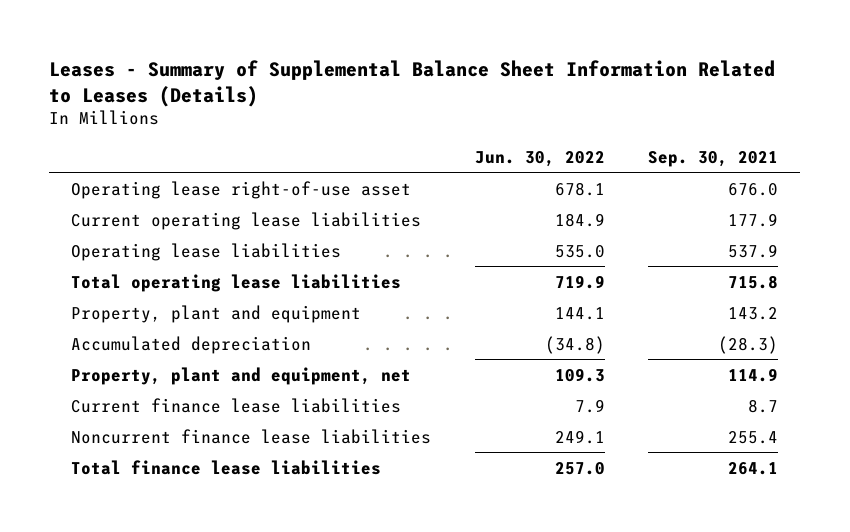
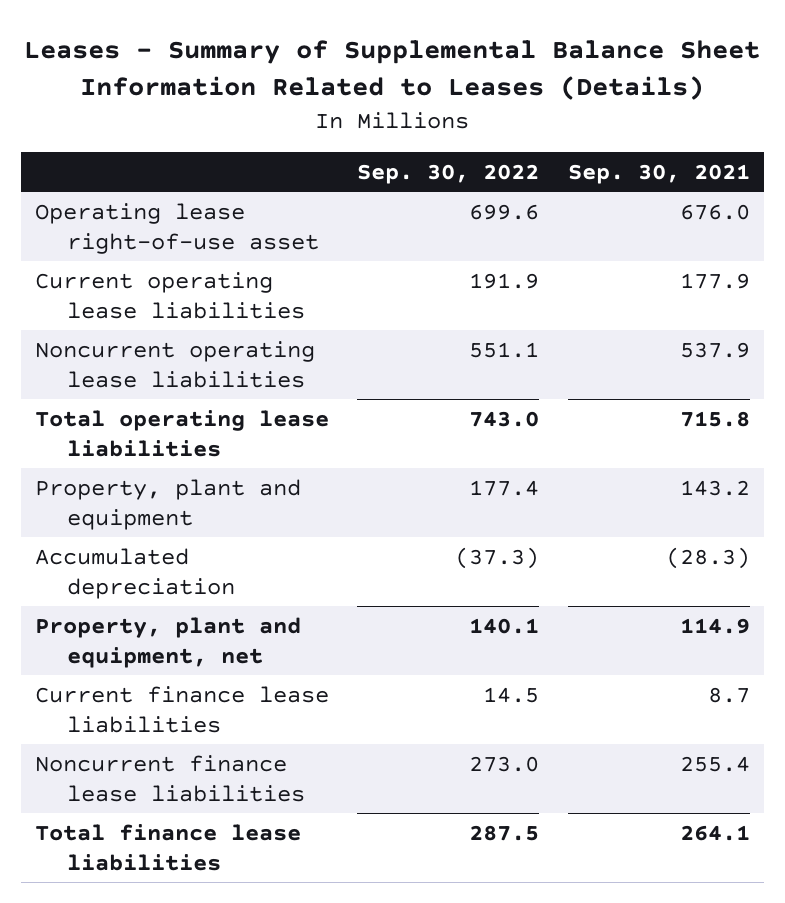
[474,150,605,167] Jun. 30, 2022 -> none
none -> [357,163,540,184] Sep. 30, 2022
[71,242,342,261] Operating lease liabilities -> [34,340,315,388] Noncurrent operating lease liabilities

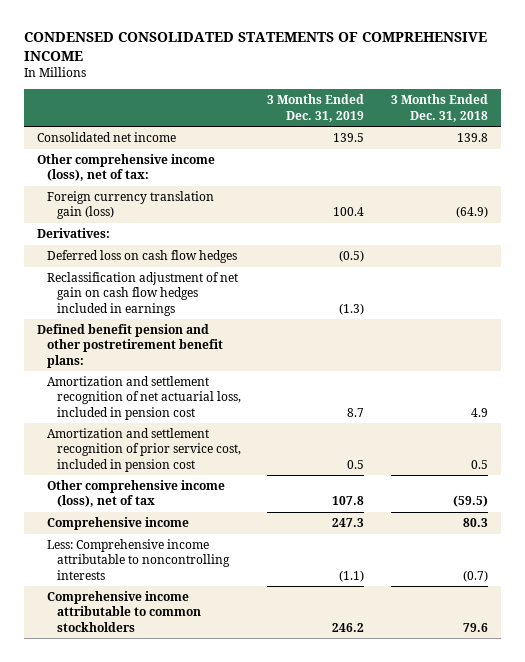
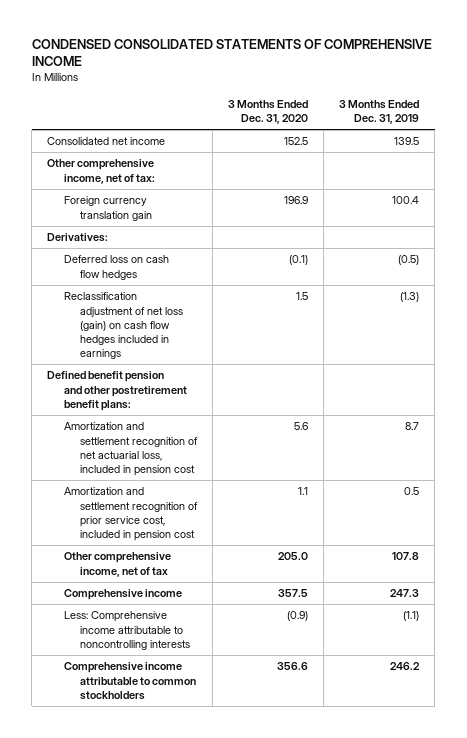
[390,94,488,122] 3 Months Ended Dec. 31, 2018 -> none
none -> [228,99,309,124] 3 Months Ended Dec. 31, 2020
[36,154,215,182] Other comprehensive income (loss), net of tax: -> [47,159,155,184] Other comprehensive income, net of tax:
[46,191,214,220] Foreign currency translation gain (loss) -> [63,196,152,221] Foreign currency translation gain
[46,272,238,316] Reclassification adjustment of net gain on cash flow hedges included in earnings -> [63,292,183,360] Reclassification adjustment of net loss (gain) on cash flow hedges included in earnings
[46,480,225,508] Other comprehensive income (loss), net of tax -> [63,552,171,577] Other comprehensive income, net of tax

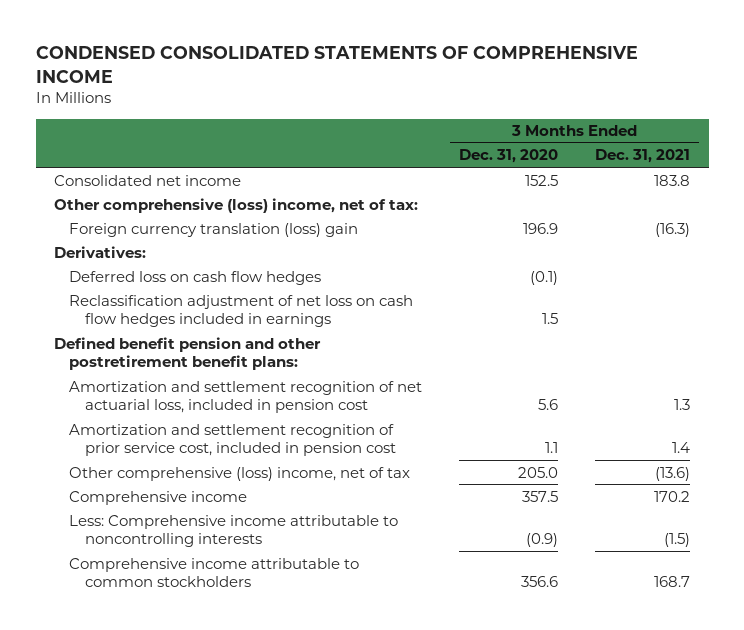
[339,99,420,124] 3 Months Ended Dec. 31, 2019 -> none
none -> [595,149,691,164] Dec. 31, 2021
[47,159,155,184] Other comprehensive income, net of tax: -> [54,197,419,213] Other comprehensive (loss) income, net of tax:
[63,196,152,221] Foreign currency translation gain -> [69,222,359,237] Foreign currency translation (loss) gain
[63,292,183,360] Reclassification adjustment of net loss (gain) on cash flow hedges included in earnings -> [69,294,414,328] Reclassification adjustment of net loss on cash flow hedges included in earnings
[63,552,171,577] Other comprehensive income, net of tax -> [69,466,411,481] Other comprehensive (loss) income, net of tax

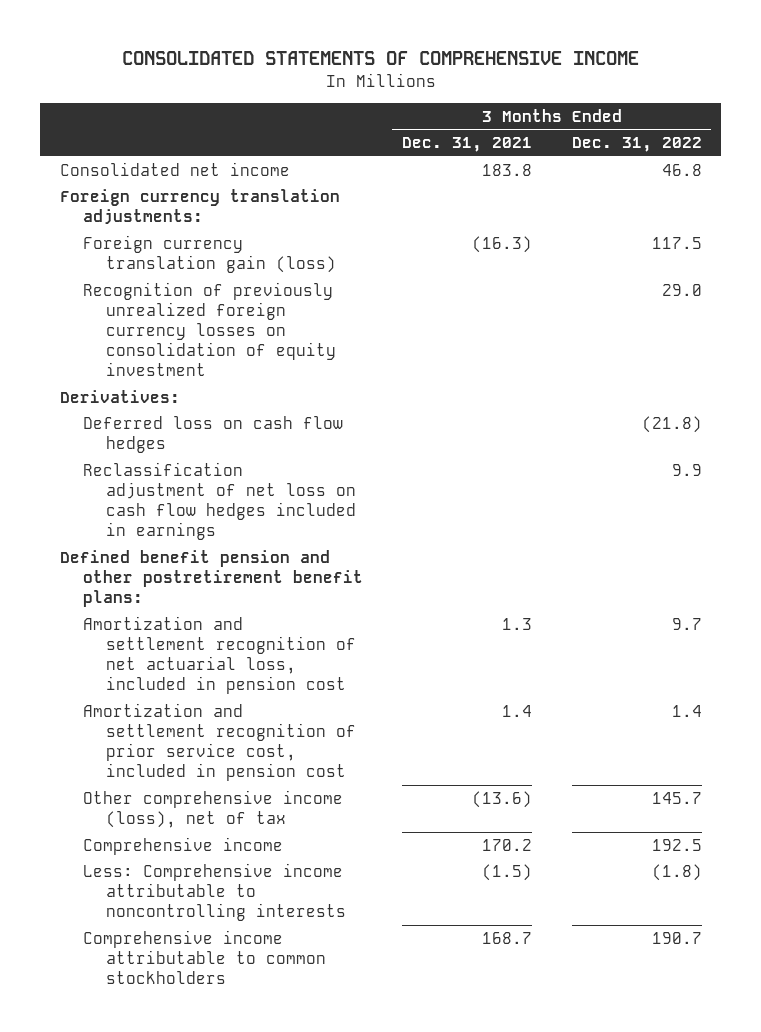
[35,46,638,83] CONDENSED CONSOLIDATED STATEMENTS OF COMPREHENSIVE INCOME -> [121,51,639,66] CONSOLIDATED STATEMENTS OF COMPREHENSIVE INCOME
[459,149,559,164] Dec. 31, 2020 -> none
none -> [571,137,702,153] Dec. 31, 2022
[54,197,419,213] Other comprehensive (loss) income, net of tax: -> none
none -> [59,188,340,224] Foreign currency translation adjustments:
[69,222,359,237] Foreign currency translation (loss) gain -> [82,234,336,273] Foreign currency translation gain (loss)
none -> [82,281,336,377] Recognition of previously unrealized foreign currency losses on consolidation of equity investment
[69,466,411,481] Other comprehensive (loss) income, net of tax -> [82,789,343,828] Other comprehensive income (loss), net of tax

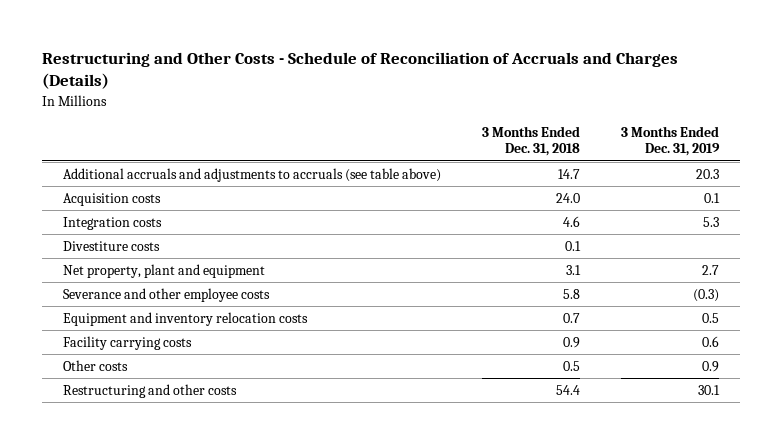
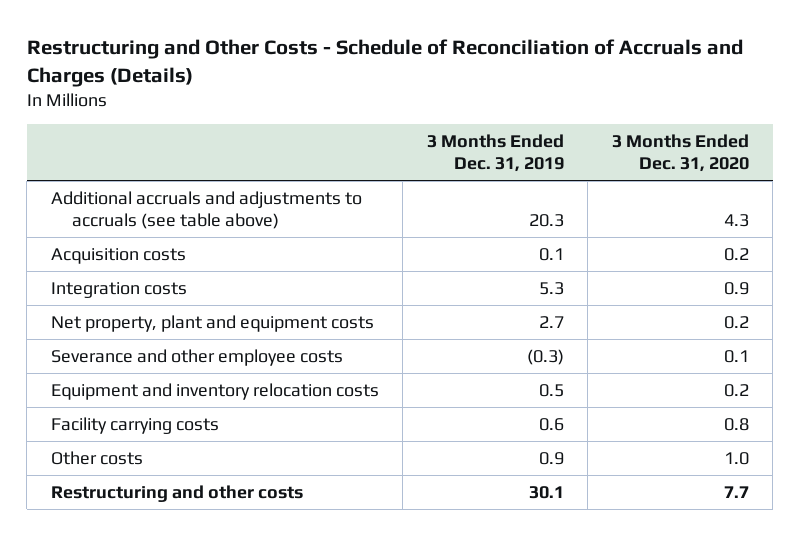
[481,125,580,157] 3 Months Ended Dec. 31, 2018 -> none
none -> [611,134,749,172] 3 Months Ended Dec. 31, 2020
[62,240,160,251] Divestiture costs -> none
[62,263,265,278] Net property, plant and equipment -> [50,314,374,332] Net property, plant and equipment costs

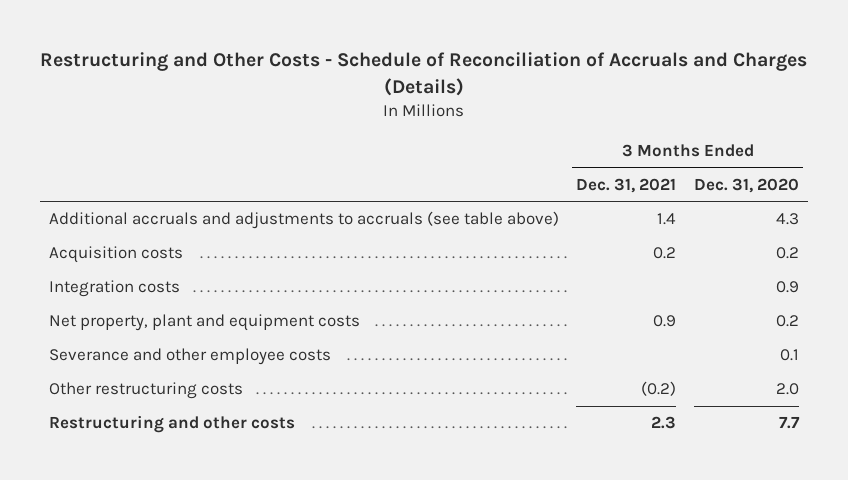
[426,134,564,172] 3 Months Ended Dec. 31, 2019 -> none
none -> [576,177,677,193] Dec. 31, 2021
[50,382,379,400] Equipment and inventory relocation costs -> none
[50,416,219,434] Facility carrying costs -> none
[50,450,143,465] Other costs -> [48,382,243,400] Other restructuring costs
[723,451,749,465] 1.0 -> [775,383,799,396] 2.0

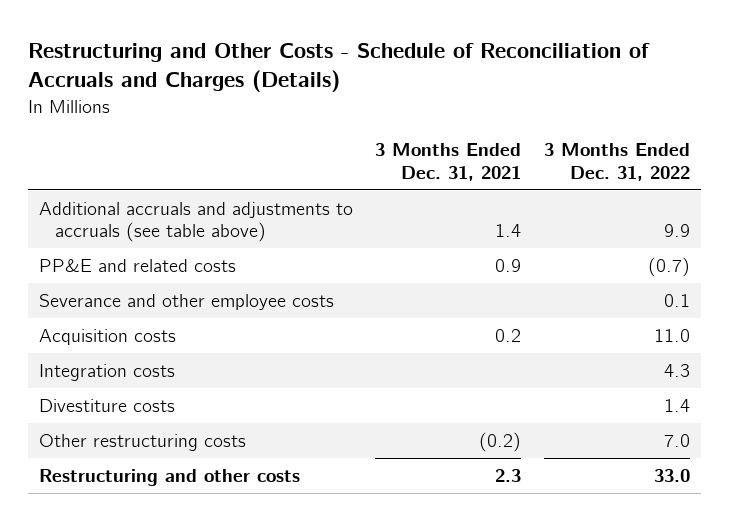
[693,177,799,193] Dec. 31, 2020 -> none
none -> [543,143,690,181] 3 Months Ended Dec. 31, 2022
none -> [39,259,237,273] PP&E and related costs
[48,348,331,366] Severance and other employee costs -> [39,294,335,311] Severance and other employee costs
[48,314,360,332] Net property, plant and equipment costs -> none
none -> [39,399,176,413] Divestiture costs

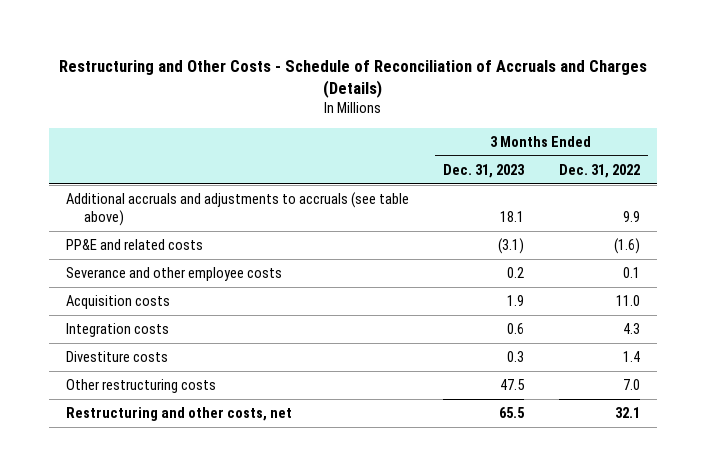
[375,143,522,181] 3 Months Ended Dec. 31, 2021 -> none
none -> [443,163,526,178] Dec. 31, 2023
[647,257,690,278] (0.7) -> [613,238,640,255] (1.6)
[39,469,301,487] Restructuring and other costs -> [66,407,293,422] Restructuring and other costs, net
[653,469,690,483] 33.0 -> [614,407,640,419] 32.1

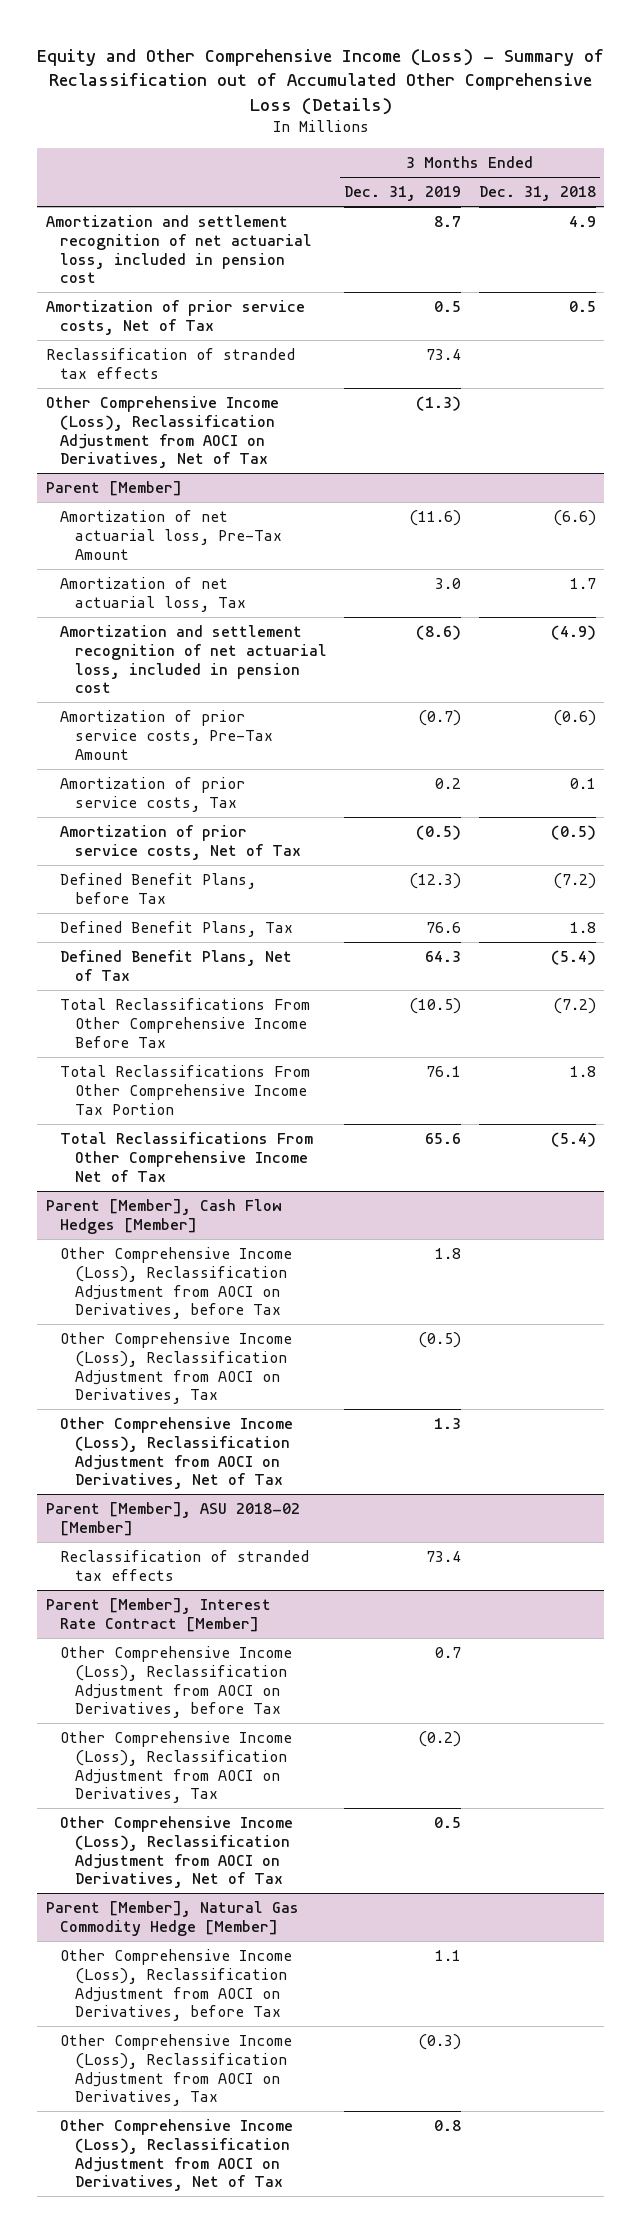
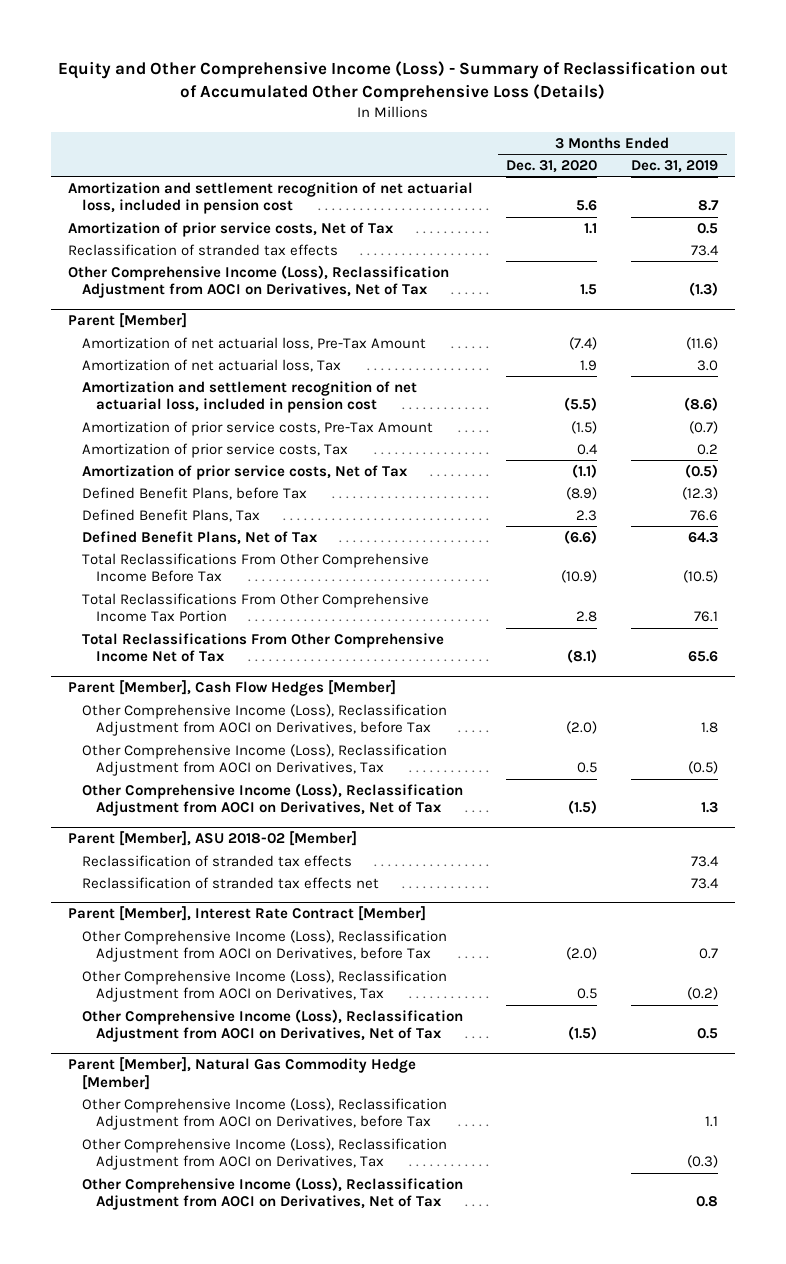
[478,186,596,202] Dec. 31, 2018 -> none
none -> [506,160,598,174] Dec. 31, 2020
none -> [81,876,379,889] Reclassification of stranded tax effects net

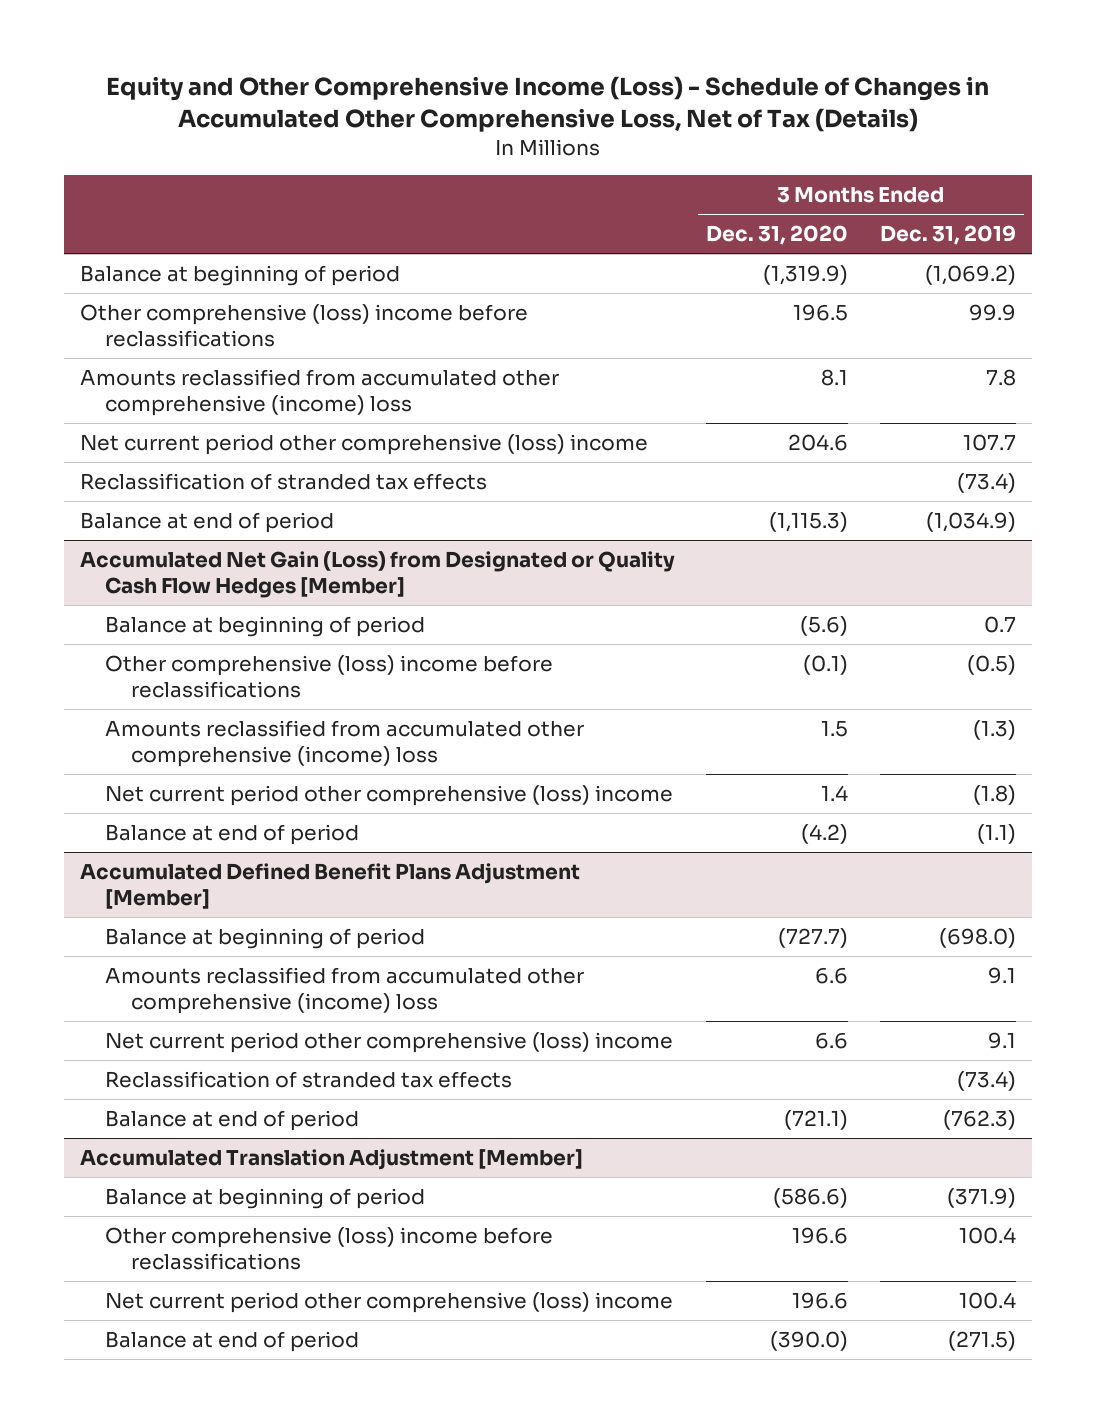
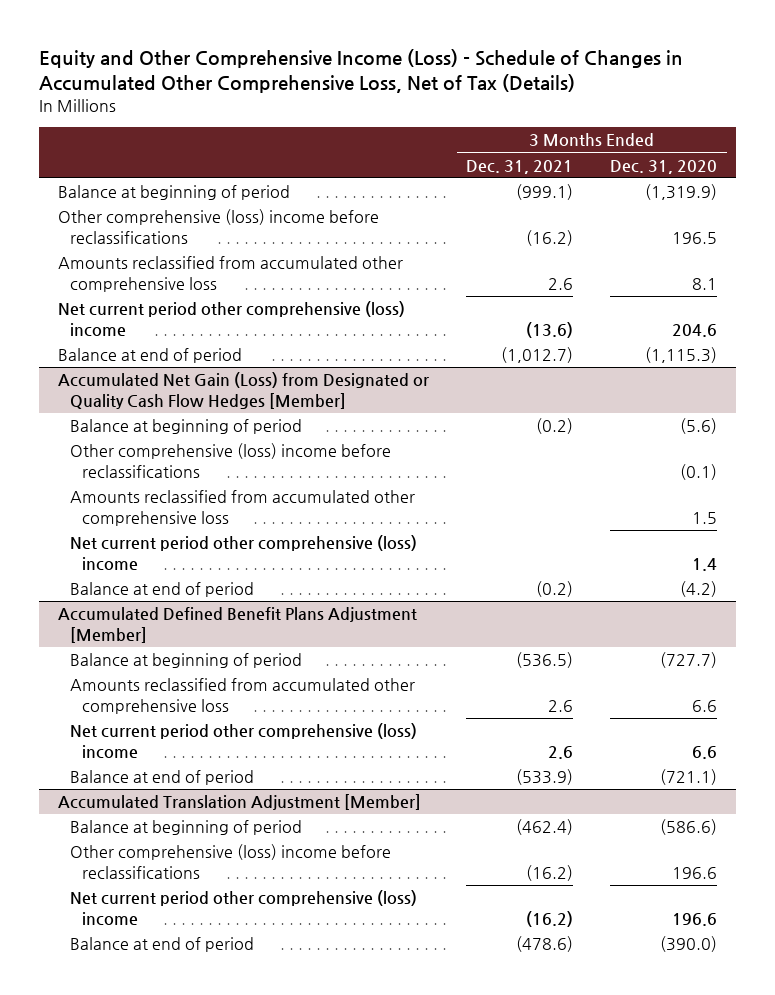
[880,225,1017,246] Dec. 31, 2019 -> none
none -> [466,159,574,174] Dec. 31, 2021
[79,368,559,416] Amounts reclassified from accumulated other comprehensive (income) loss -> [57,256,403,292] Amounts reclassified from accumulated other comprehensive loss
[79,472,487,490] Reclassification of stranded tax effects -> none
[105,719,585,767] Amounts reclassified from accumulated other comprehensive (income) loss -> [69,490,415,526] Amounts reclassified from accumulated other comprehensive loss
[105,966,585,1014] Amounts reclassified from accumulated other comprehensive (income) loss -> [69,678,415,714] Amounts reclassified from accumulated other comprehensive loss
[105,1070,513,1088] Reclassification of stranded tax effects -> none

